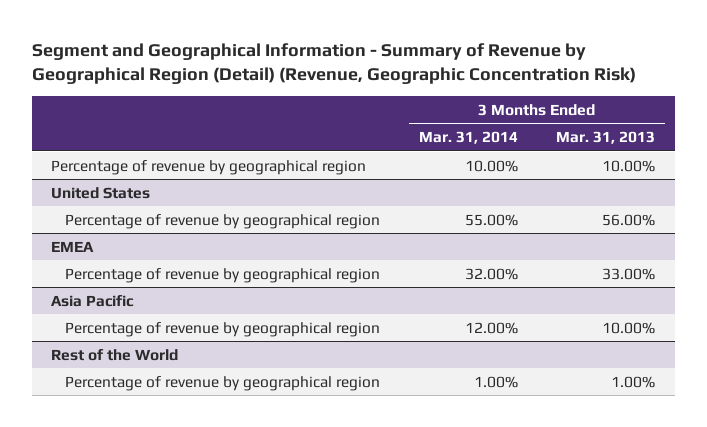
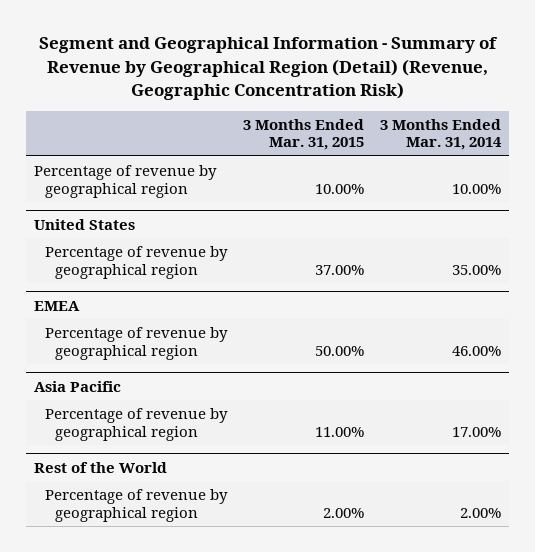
[556,131,656,145] Mar. 31, 2013 -> none
none -> [242,118,364,151] 3 Months Ended Mar. 31, 2015
[464,213,518,226] 55.00% -> [452,264,502,275] 35.00%
[464,267,518,280] 32.00% -> [452,345,502,356] 46.00%
[464,321,518,334] 12.00% -> [452,426,502,437] 17.00%
[473,375,518,388] 1.00% -> [460,507,502,518] 2.00%

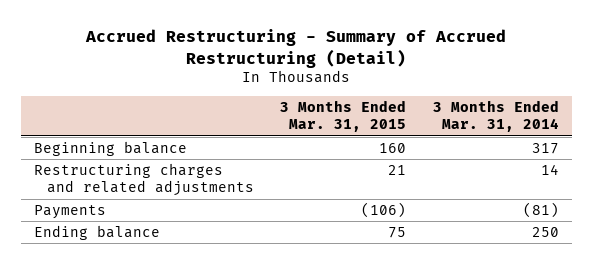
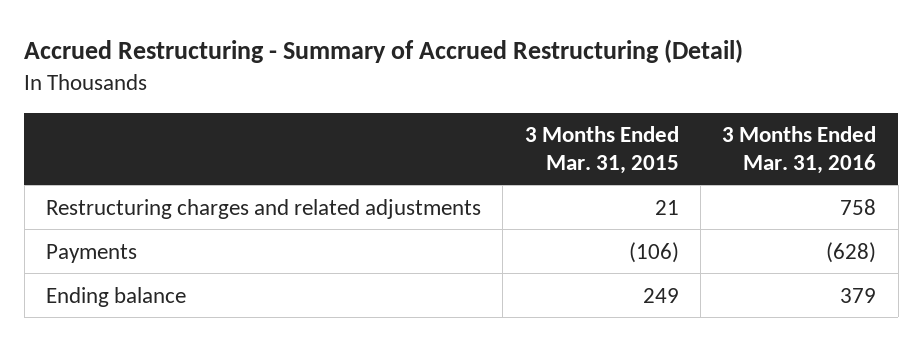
[432,99,559,133] 3 Months Ended Mar. 31, 2014 -> none
none -> [722,126,877,174] 3 Months Ended Mar. 31, 2016
[34,140,188,156] Beginning balance -> none
[388,226,407,238] 75 -> [642,287,679,303] 249

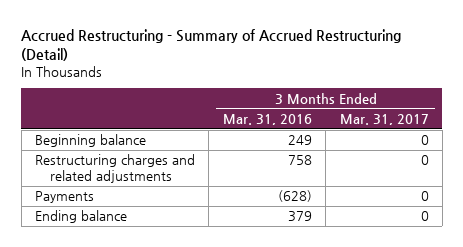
[524,126,679,174] 3 Months Ended Mar. 31, 2015 -> none
none -> [339,113,429,125] Mar. 31, 2017
none -> [34,134,146,148] Beginning balance

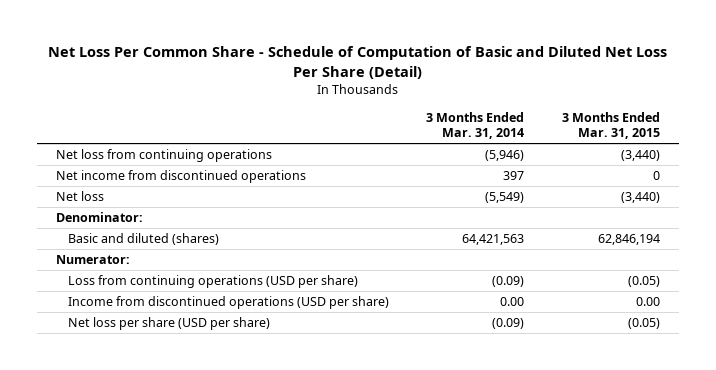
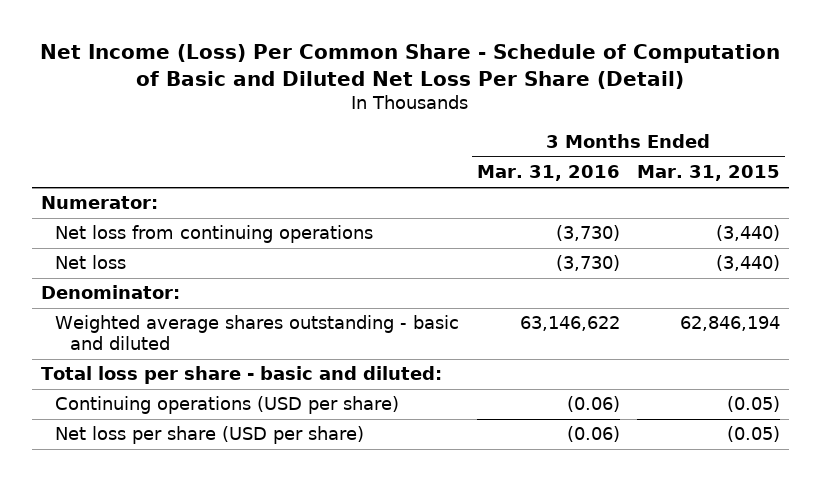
[48,46,668,79] Net Loss Per Common Share - Schedule of Computation of Basic and Diluted Net Loss Per Share (Detail) -> [40,43,781,89] Net Income (Loss) Per Common Share - Schedule of Computation of Basic and Diluted Net Loss Per Share (Detail)
[426,112,525,140] 3 Months Ended Mar. 31, 2014 -> none
none -> [476,165,620,182] Mar. 31, 2016
[56,255,131,265] Numerator: -> [40,196,158,210] Numerator:
[56,170,307,184] Net income from discontinued operations -> none
[67,296,389,310] Income from discontinued operations (USD per share) -> none
[67,233,219,246] Basic and diluted (shares) -> [55,315,460,351] Weighted average shares outstanding - basic and diluted
none -> [40,366,442,385] Total loss per share - basic and diluted:
[67,275,358,289] Loss from continuing operations (USD per share) -> [55,396,400,415] Continuing operations (USD per share)

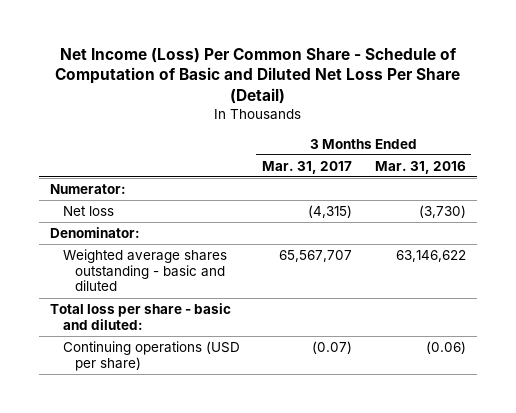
[637,165,781,182] Mar. 31, 2015 -> none
none -> [262,160,353,174] Mar. 31, 2017
[55,225,374,244] Net loss from continuing operations -> none
[55,426,365,445] Net loss per share (USD per share) -> none

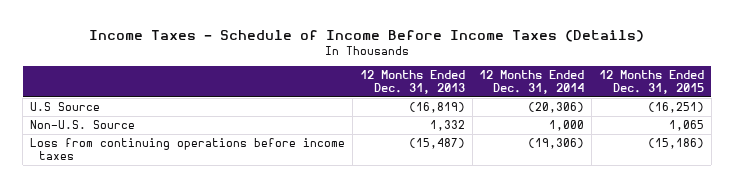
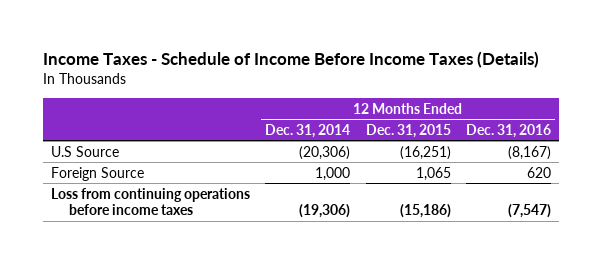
[359,70,465,95] 12 Months Ended Dec. 31, 2013 -> none
none -> [466,123,552,138] Dec. 31, 2016
[30,120,136,130] Non-U.S. Source -> [50,166,144,181] Foreign Source

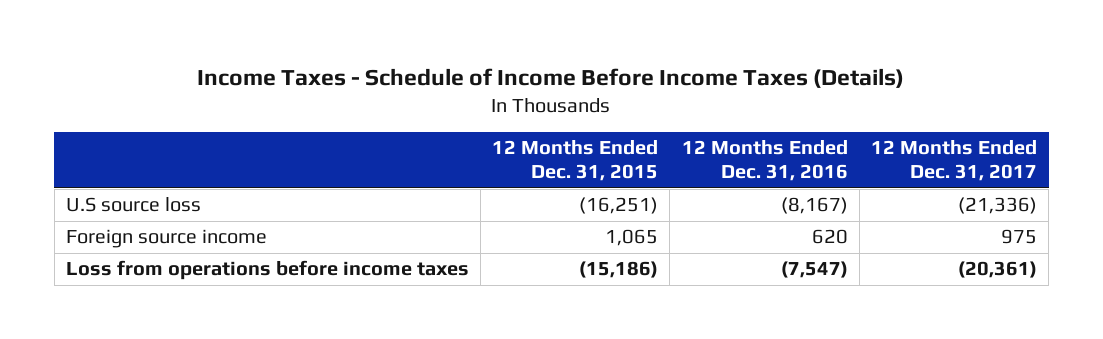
[265,123,351,138] Dec. 31, 2014 -> none
none -> [871,140,1038,182] 12 Months Ended Dec. 31, 2017
[50,145,119,157] U.S Source -> [65,197,201,213] U.S source loss
[50,166,144,181] Foreign Source -> [65,229,267,249] Foreign source income
[50,187,250,216] Loss from continuing operations before income taxes -> [65,260,469,281] Loss from operations before income taxes

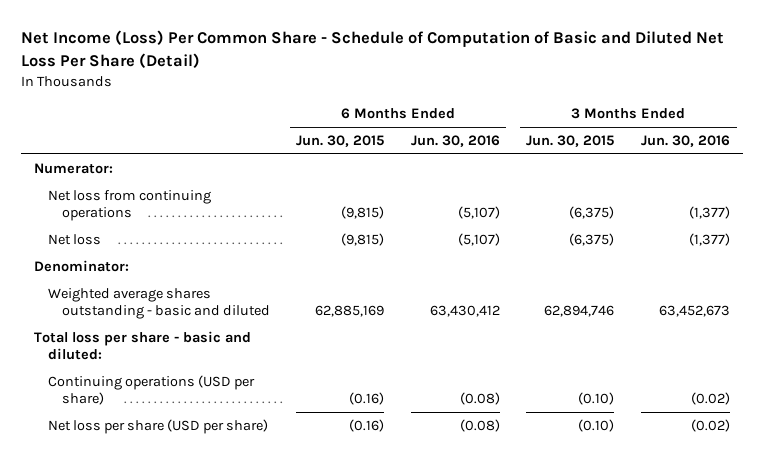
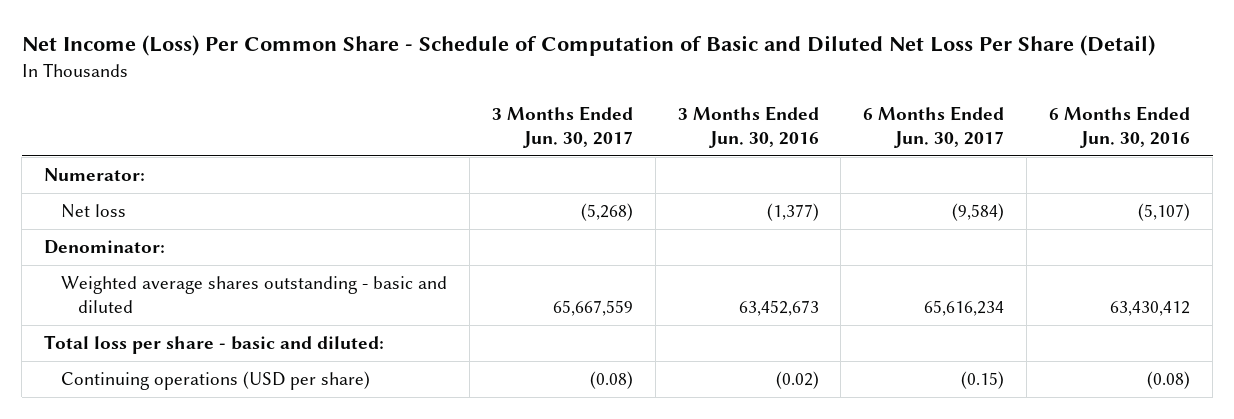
[296,135,385,148] Jun. 30, 2015 -> none
[526,135,615,148] Jun. 30, 2015 -> none
none -> [491,106,633,148] 3 Months Ended Jun. 30, 2017
none -> [863,106,1005,148] 6 Months Ended Jun. 30, 2017
[47,190,211,222] Net loss from continuing operations -> none
[47,419,268,435] Net loss per share (USD per share) -> none

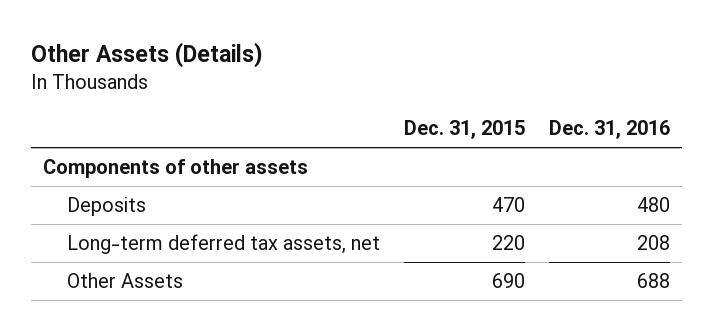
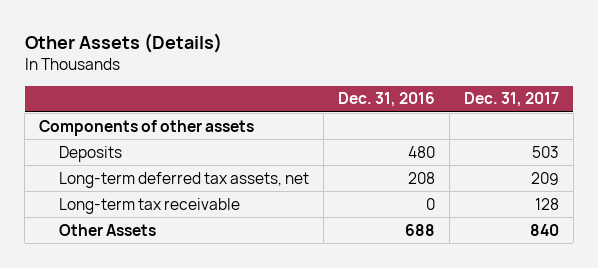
[403,120,525,140] Dec. 31, 2015 -> none
none -> [463,92,559,108] Dec. 31, 2017
none -> [59,197,241,214] Long-term tax receivable

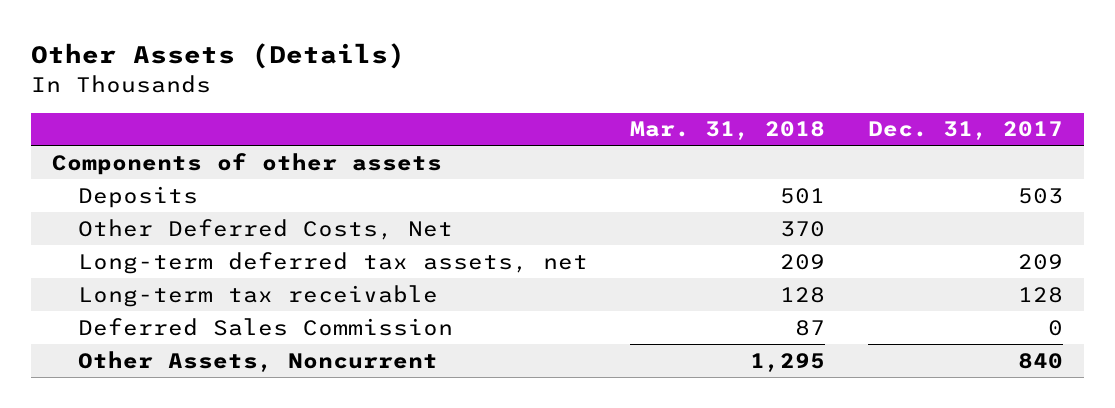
[337,92,435,108] Dec. 31, 2016 -> none
none -> [630,121,826,141] Mar. 31, 2018
none -> [77,218,453,240] Other Deferred Costs, Net
none -> [77,317,453,336] Deferred Sales Commission
[59,223,157,236] Other Assets -> [77,350,438,372] Other Assets, Noncurrent

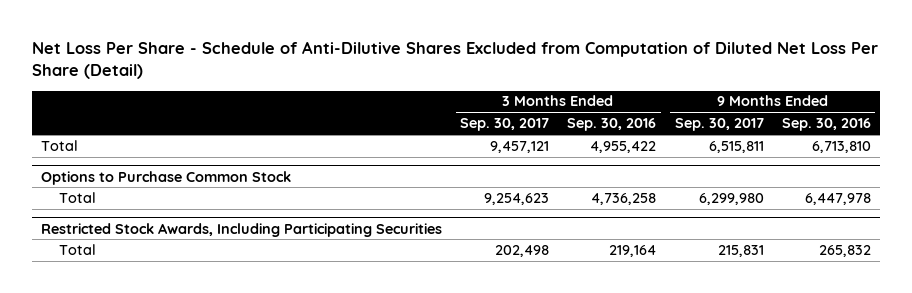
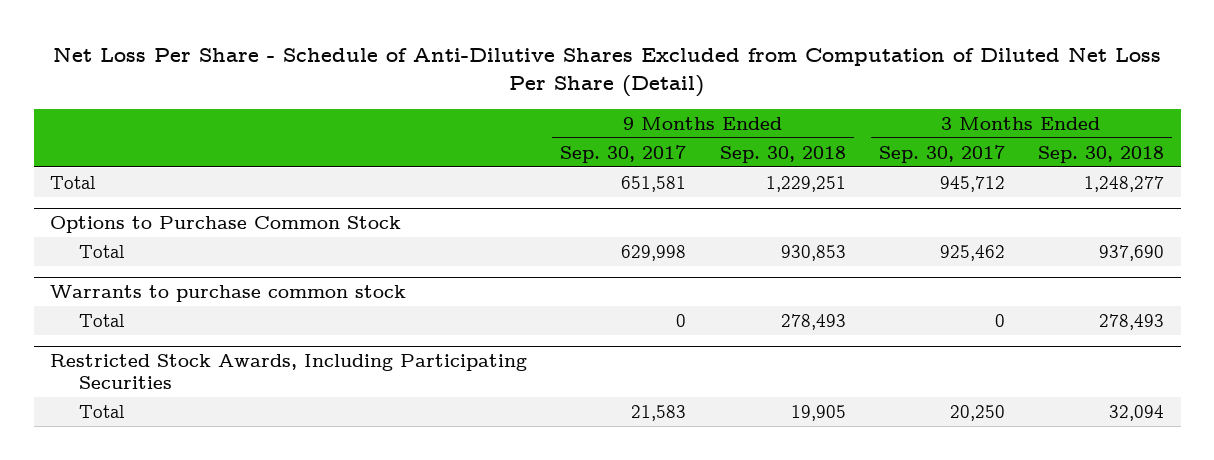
[567,118,657,132] Sep. 30, 2016 -> none
[781,118,871,132] Sep. 30, 2016 -> none
none -> [719,145,846,163] Sep. 30, 2018
none -> [1038,145,1165,163] Sep. 30, 2018
[490,140,550,153] 9,457,121 -> [939,175,1005,192] 945,712
[708,140,764,153] 6,515,811 -> [621,175,687,192] 651,581
[484,192,550,205] 9,254,623 -> [939,244,1005,261] 925,462
[698,192,764,205] 6,299,980 -> [621,244,687,261] 629,998
none -> [50,284,407,302] Warrants to purchase common stock
none -> [79,313,126,327] Total
[495,244,550,257] 202,498 -> [949,404,1005,421] 20,250
[717,244,764,257] 215,831 -> [631,404,687,421] 21,583

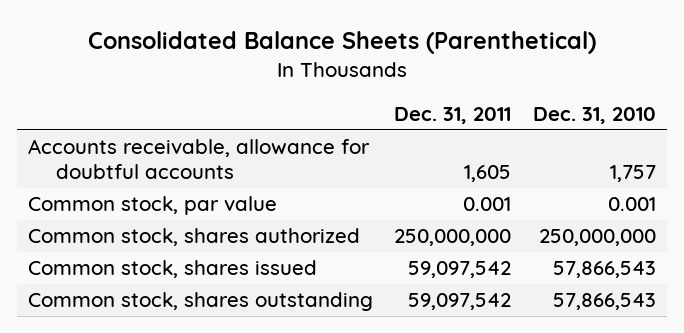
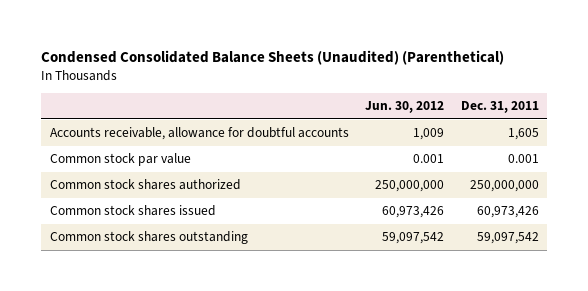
[87,30,596,54] Consolidated Balance Sheets (Parenthetical) -> [41,49,505,65] Condensed Consolidated Balance Sheets (Unaudited) (Parenthetical)
[533,106,657,124] Dec. 31, 2010 -> none
none -> [365,101,445,114] Jun. 30, 2012
[27,196,277,216] Common stock, par value -> [49,153,191,167] Common stock par value
[27,228,360,247] Common stock, shares authorized -> [49,179,241,191] Common stock shares authorized
[27,260,317,279] Common stock, shares issued -> [49,205,216,217] Common stock shares issued
[408,261,512,279] 59,097,542 -> [476,206,539,219] 60,973,426
[27,292,373,312] Common stock, shares outstanding -> [49,231,248,245] Common stock shares outstanding

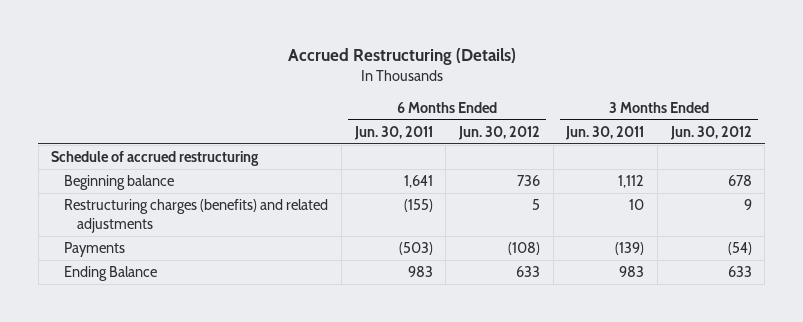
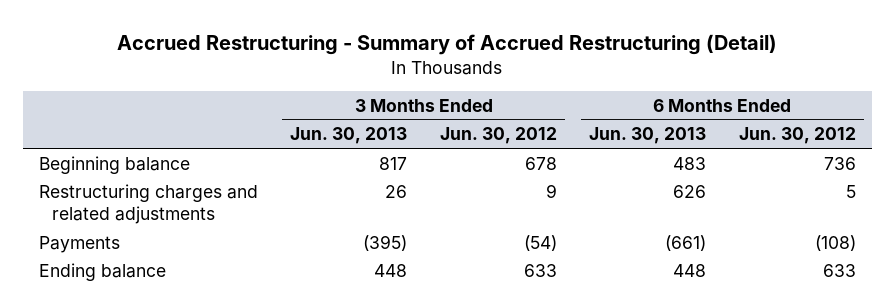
[287,48,516,66] Accrued Restructuring (Details) -> [117,34,778,56] Accrued Restructuring - Summary of Accrued Restructuring (Detail)
[353,125,433,140] Jun. 30, 2011 -> none
[565,125,645,140] Jun. 30, 2011 -> none
none -> [290,127,408,145] Jun. 30, 2013
none -> [589,127,707,145] Jun. 30, 2013
[51,151,260,167] Schedule of accrued restructuring -> none
[64,199,329,233] Restructuring charges (benefits) and related adjustments -> [39,183,259,225] Restructuring charges and related adjustments
[64,266,158,282] Ending Balance -> [39,262,167,281] Ending balance

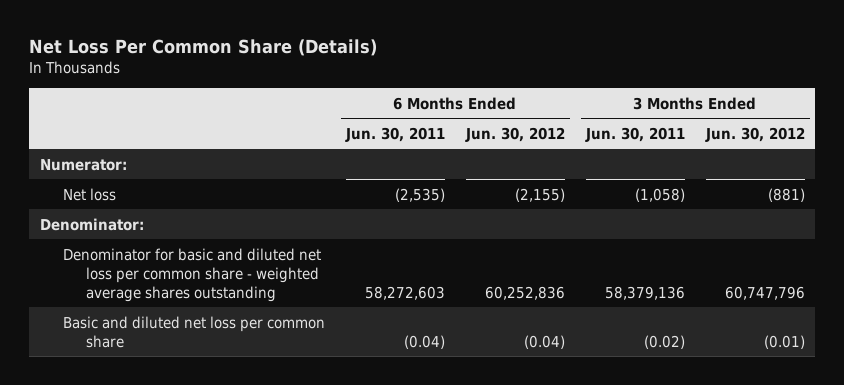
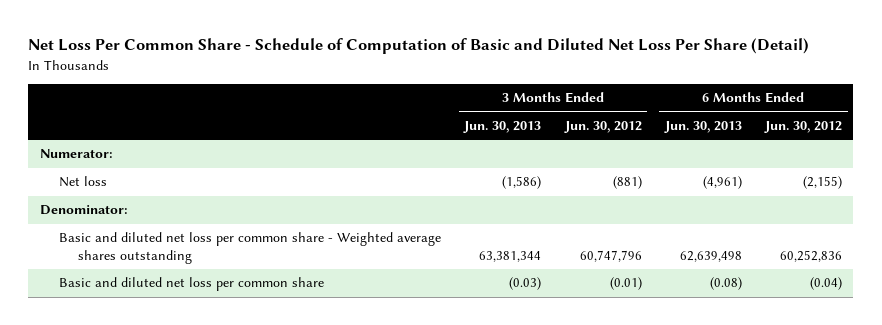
[29,38,378,56] Net Loss Per Common Share (Details) -> [28,38,810,55] Net Loss Per Common Share - Schedule of Computation of Basic and Diluted Net Loss Per Share (Detail)
[344,126,445,142] Jun. 30, 2011 -> none
[584,126,685,142] Jun. 30, 2011 -> none
none -> [463,120,542,133] Jun. 30, 2013
none -> [663,120,742,133] Jun. 30, 2013
[62,247,321,302] Denominator for basic and diluted net loss per common share - weighted average shares outstanding -> [59,232,442,264] Basic and diluted net loss per common share - Weighted average shares outstanding

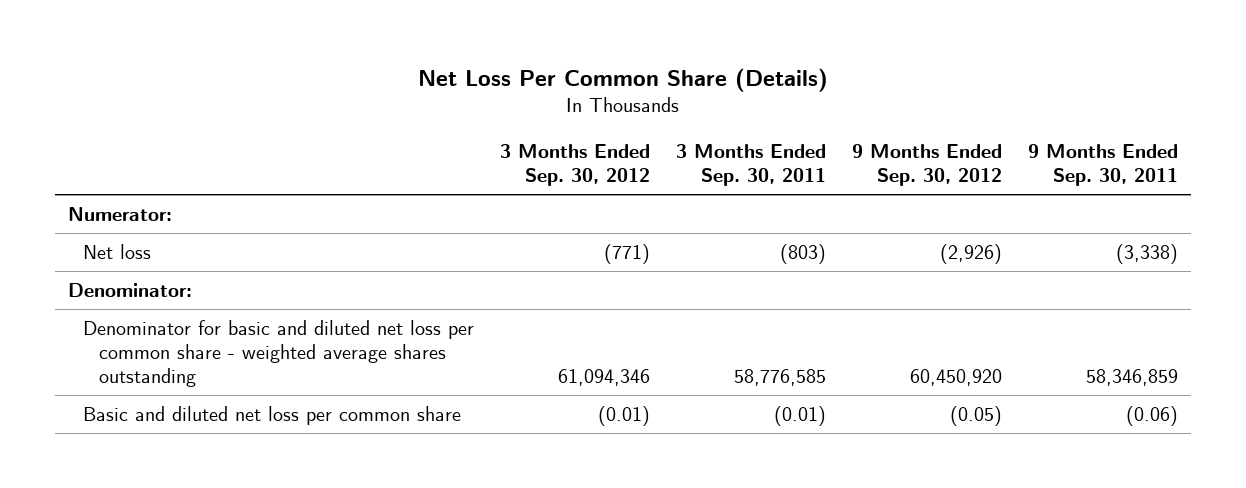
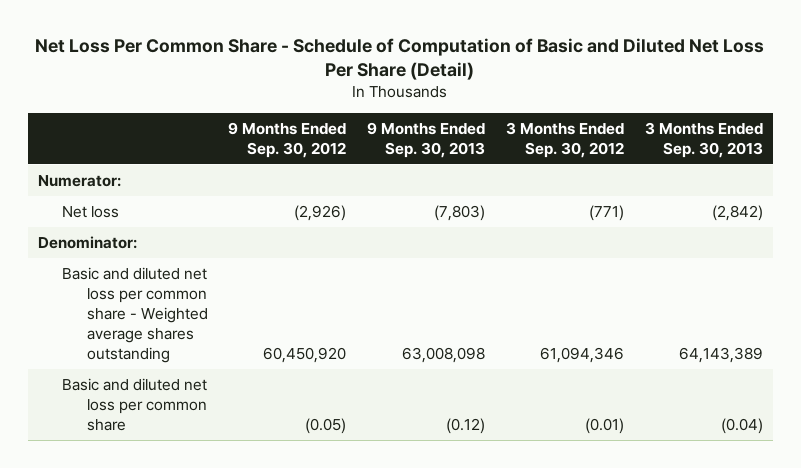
[418,67,829,92] Net Loss Per Common Share (Details) -> [35,37,765,81] Net Loss Per Common Share - Schedule of Computation of Basic and Diluted Net Loss Per Share (Detail)
[676,143,827,186] 3 Months Ended Sep. 30, 2011 -> none
[1028,143,1179,186] 9 Months Ended Sep. 30, 2011 -> none
none -> [367,121,486,158] 9 Months Ended Sep. 30, 2013
none -> [644,121,763,158] 3 Months Ended Sep. 30, 2013
[83,320,475,388] Denominator for basic and diluted net loss per common share - weighted average shares outstanding -> [62,267,208,363] Basic and diluted net loss per common share - Weighted average shares outstanding

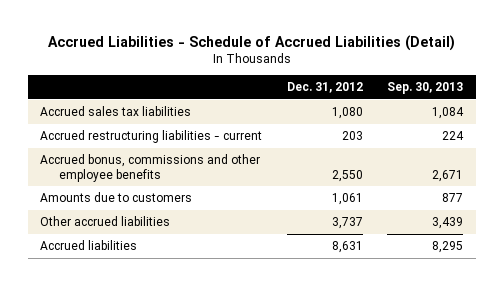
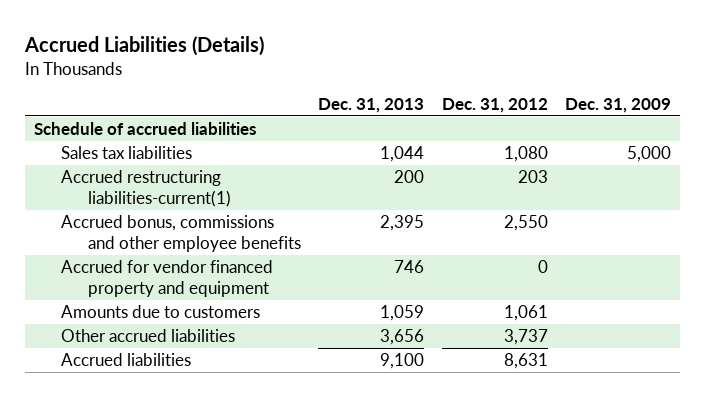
[47,34,455,51] Accrued Liabilities - Schedule of Accrued Liabilities (Detail) -> [24,35,265,56] Accrued Liabilities (Details)
[387,82,464,95] Sep. 30, 2013 -> none
none -> [318,97,425,113] Dec. 31, 2013
none -> [564,97,671,113] Dec. 31, 2009
none -> [33,122,256,136] Schedule of accrued liabilities
[40,106,192,117] Accrued sales tax liabilities -> [60,146,192,160] Sales tax liabilities
[40,130,263,144] Accrued restructuring liabilities - current -> [60,170,231,207] Accrued restructuring liabilities-current(1)
none -> [60,260,273,297] Accrued for vendor financed property and equipment

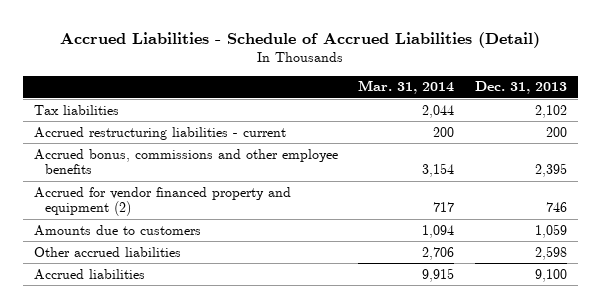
[24,35,265,56] Accrued Liabilities (Details) -> [60,32,541,49] Accrued Liabilities - Schedule of Accrued Liabilities (Detail)
[441,97,548,113] Dec. 31, 2012 -> none
[564,97,671,113] Dec. 31, 2009 -> none
none -> [358,80,455,95] Mar. 31, 2014
[33,122,256,136] Schedule of accrued liabilities -> none
[60,146,192,160] Sales tax liabilities -> [33,104,119,115] Tax liabilities
[380,146,425,163] 1,044 -> [535,104,568,118] 2,102
[60,170,231,207] Accrued restructuring liabilities-current(1) -> [33,126,286,140] Accrued restructuring liabilities - current
[60,260,273,297] Accrued for vendor financed property and equipment -> [33,186,291,217] Accrued for vendor financed property and equipment (2)
[380,329,425,346] 3,656 -> [535,245,568,260] 2,598

